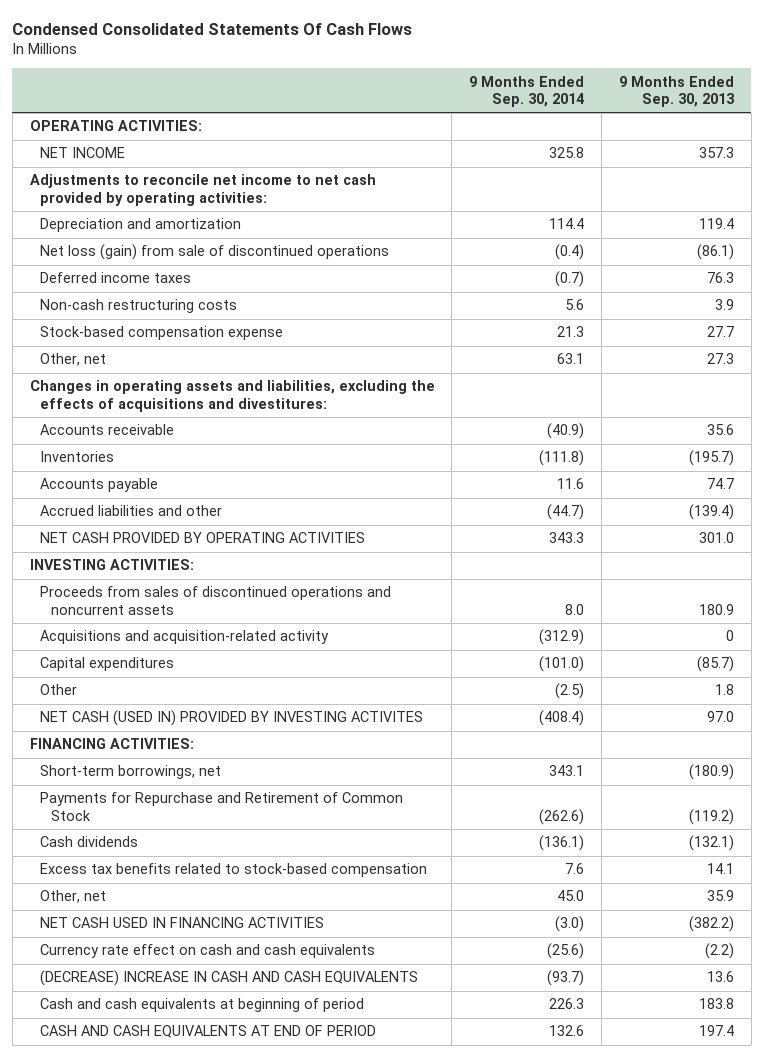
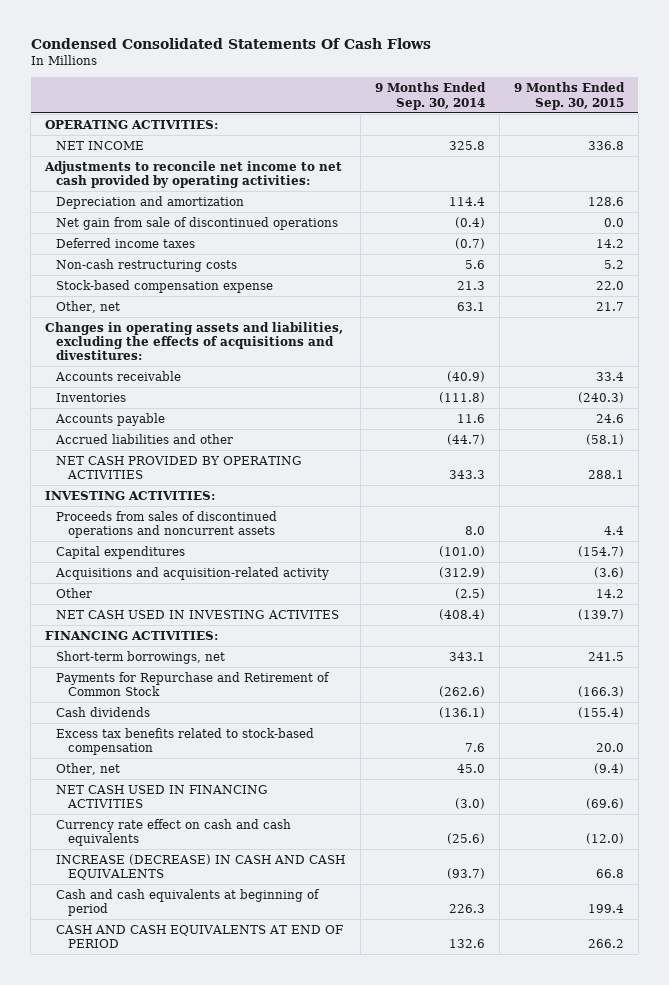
[619,75,736,108] 9 Months Ended Sep. 30, 2013 -> none
none -> [513,82,625,110] 9 Months Ended Sep. 30, 2015
[40,244,390,261] Net loss (gain) from sale of discontinued operations -> [56,216,339,230] Net gain from sale of discontinued operations
[40,630,330,645] Acquisitions and acquisition-related activity -> [55,566,330,580] Acquisitions and acquisition-related activity
[40,710,424,727] NET CASH (USED IN) PROVIDED BY INVESTING ACTIVITES -> [56,609,340,619] NET CASH USED IN INVESTING ACTIVITES
[40,970,419,987] (DECREASE) INCREASE IN CASH AND CASH EQUIVALENTS -> [56,853,346,881] INCREASE (DECREASE) IN CASH AND CASH EQUIVALENTS

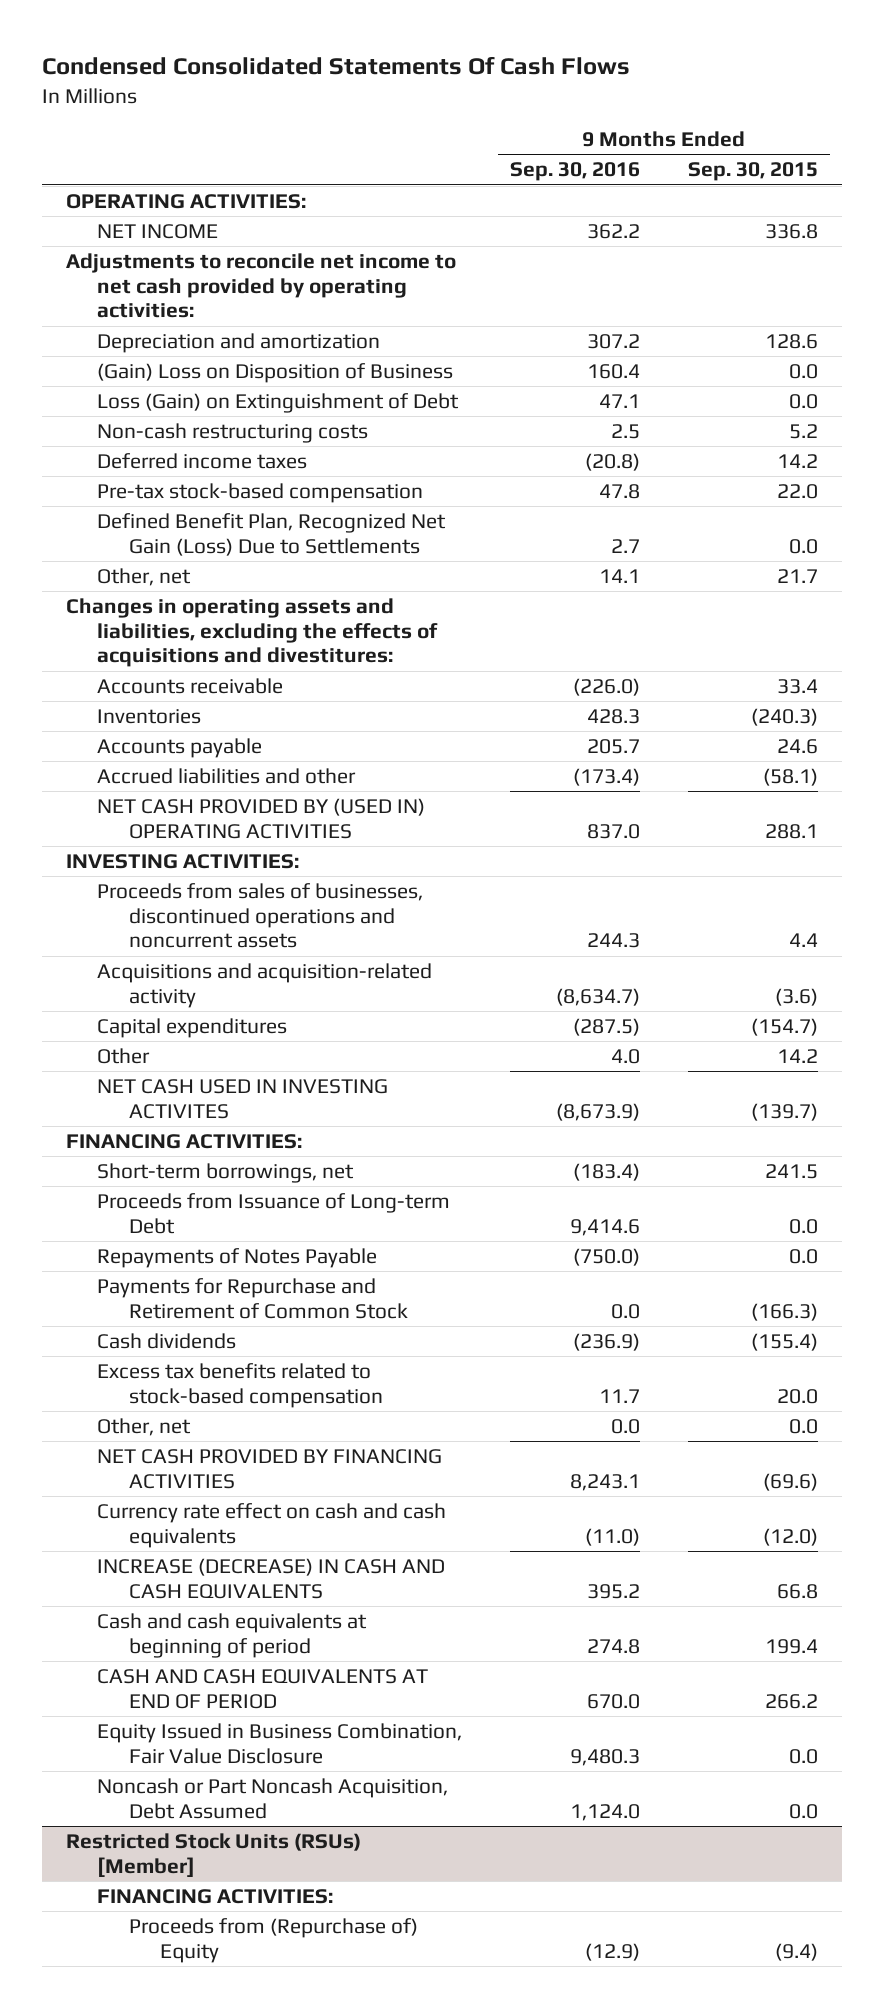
[374,82,486,110] 9 Months Ended Sep. 30, 2014 -> none
none -> [509,162,640,182] Sep. 30, 2016
[56,216,339,230] Net gain from sale of discontinued operations -> none
none -> [97,363,454,384] (Gain) Loss on Disposition of Business
none -> [97,393,460,414] Loss (Gain) on Extinguishment of Debt
[56,237,196,248] Deferred income taxes -> [97,453,308,470] Deferred income taxes
[56,279,274,293] Stock-based compensation expense -> [97,483,424,504] Pre-tax stock-based compensation
none -> [97,513,447,556] Defined Benefit Plan, Recognized Net Gain (Loss) Due to Settlements
[56,455,303,480] NET CASH PROVIDED BY OPERATING ACTIVITIES -> [97,798,426,839] NET CASH PROVIDED BY (USED IN) OPERATING ACTIVITIES
[56,510,278,539] Proceeds from sales of discontinued operations and noncurrent assets -> [97,883,424,949] Proceeds from sales of businesses, discontinued operations and noncurrent assets
[56,545,186,559] Capital expenditures -> [97,1018,288,1039] Capital expenditures
none -> [97,1193,451,1234] Proceeds from Issuance of Long-term Debt
none -> [97,1248,378,1269] Repayments of Notes Payable
[593,762,624,774] (9.4) -> [788,1419,818,1435] 0.0
[56,784,269,809] NET CASH USED IN FINANCING ACTIVITIES -> [97,1449,443,1489] NET CASH PROVIDED BY FINANCING ACTIVITIES
none -> [97,1723,463,1764] Equity Issued in Business Combination, Fair Value Disclosure
none -> [97,1778,449,1819] Noncash or Part Noncash Acquisition, Debt Assumed
none -> [65,1833,361,1877] Restricted Stock Units (RSUs) [Member]
none -> [97,1889,334,1905] FINANCING ACTIVITIES:
none -> [128,1918,418,1963] Proceeds from (Repurchase of) Equity

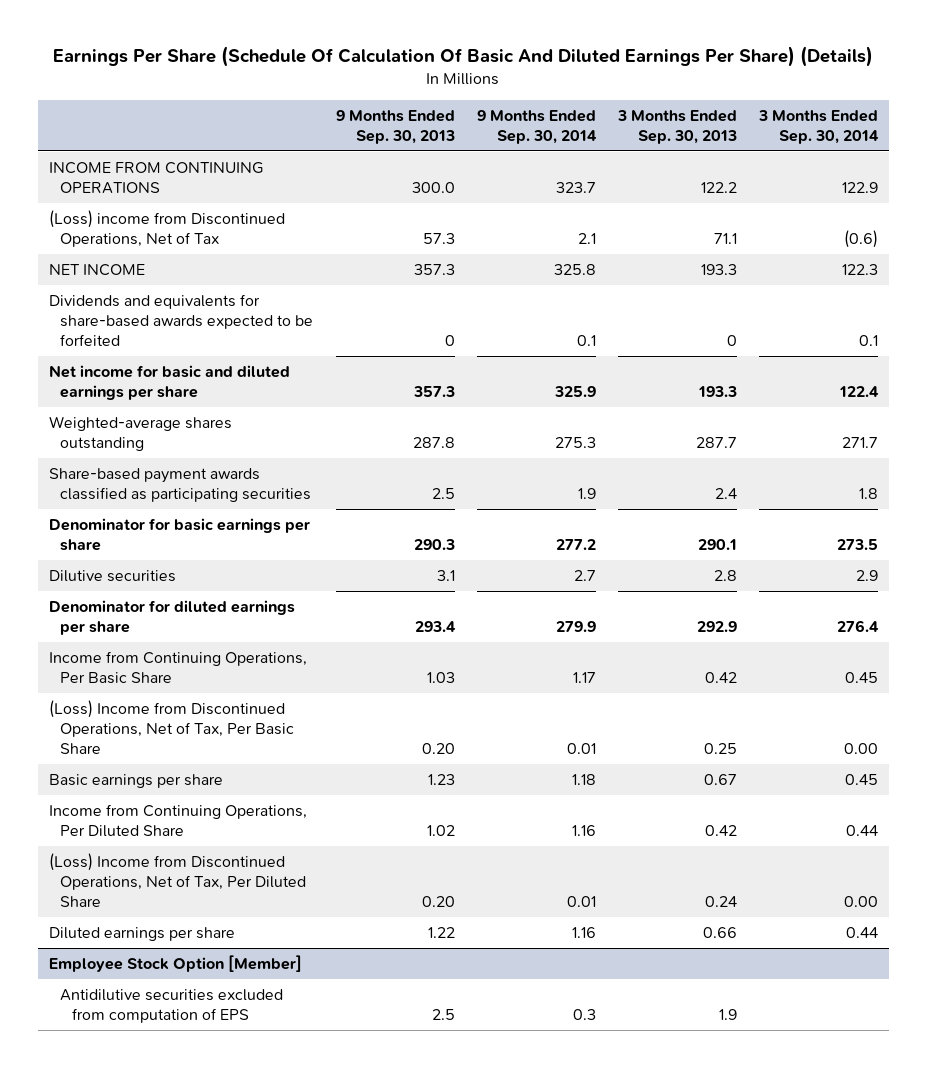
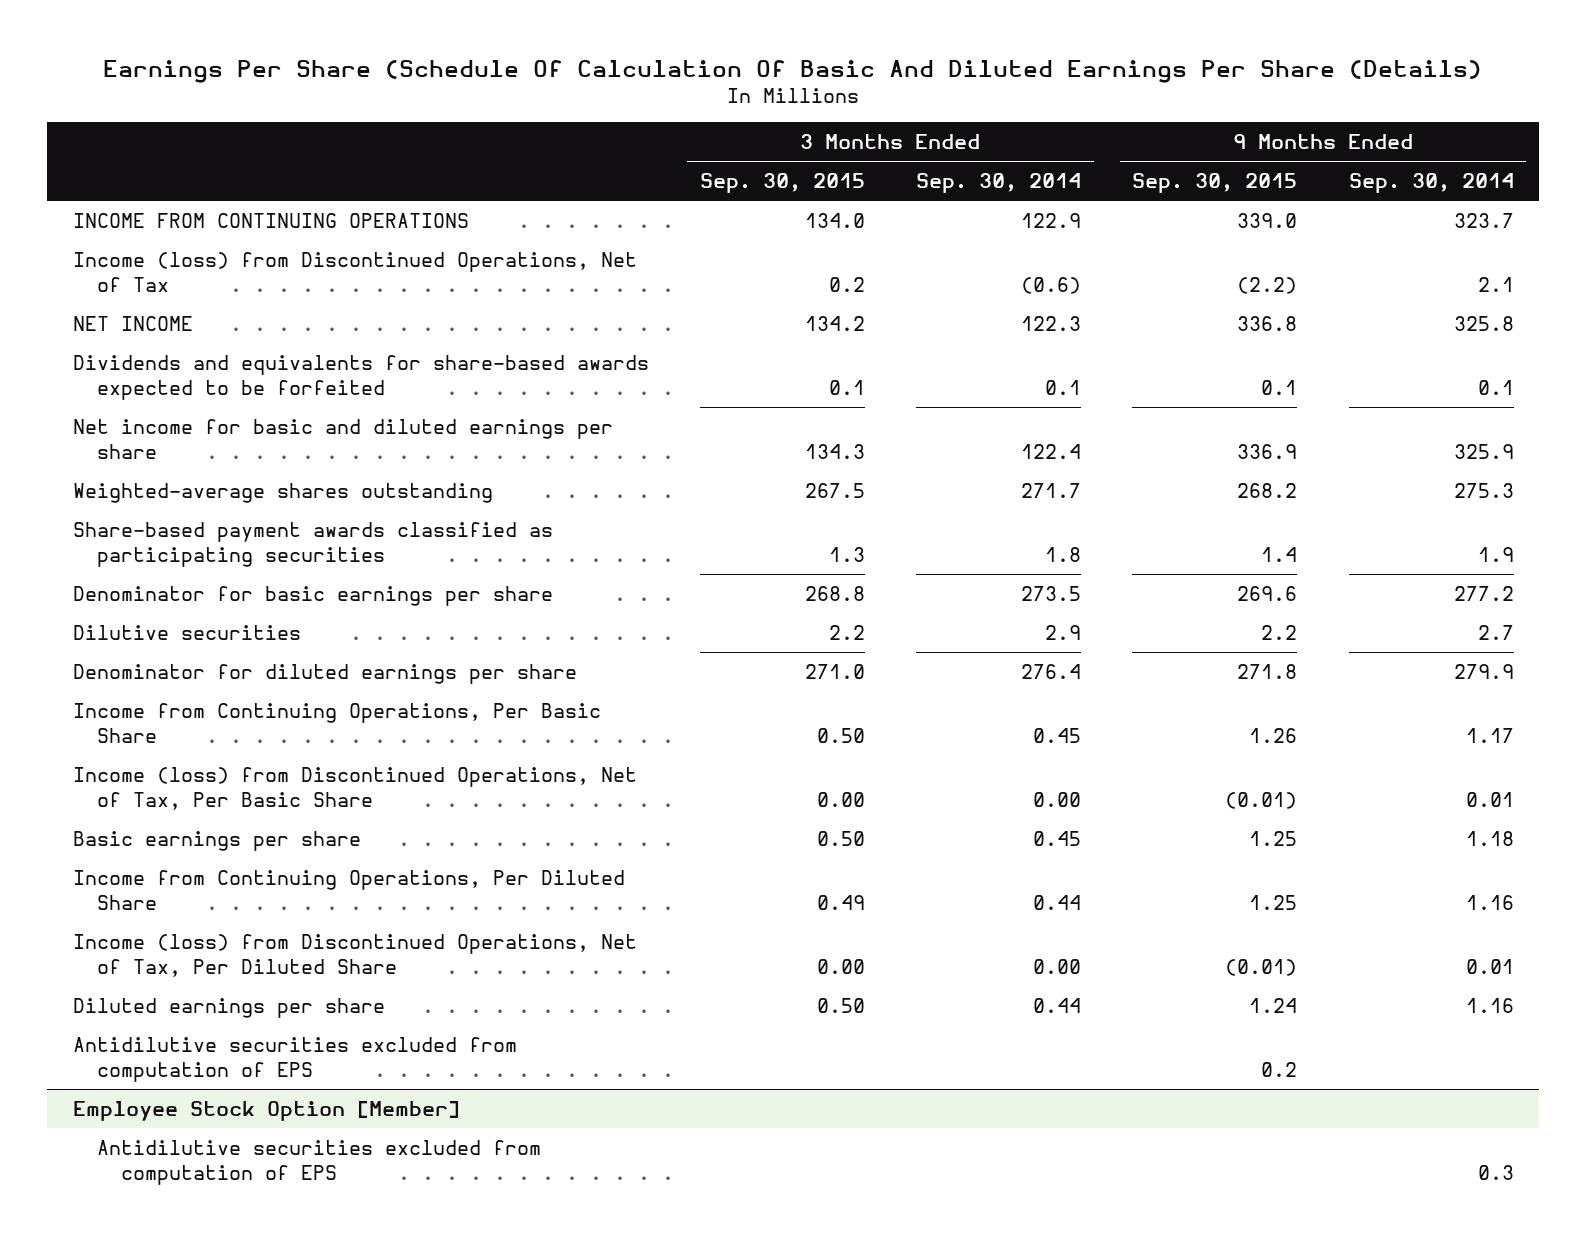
[53,46,874,68] Earnings Per Share (Schedule Of Calculation Of Basic And Diluted Earnings Per Share) (Details) -> [103,59,1483,83] Earnings Per Share (Schedule Of Calculation Of Basic And Diluted Earnings Per Share (Details)
[335,109,455,144] 9 Months Ended Sep. 30, 2013 -> none
[616,109,737,144] 3 Months Ended Sep. 30, 2013 -> none
none -> [699,173,865,194] Sep. 30, 2015
none -> [1132,173,1298,194] Sep. 30, 2015
[48,209,285,247] (Loss) income from Discontinued Operations, Net of Tax -> [72,251,637,292] Income (loss) from Discontinued Operations, Net of Tax
[48,699,295,754] (Loss) Income from Discontinued Operations, Net of Tax, Per Basic Share -> [72,766,637,810] Income (loss) from Discontinued Operations, Net of Tax, Per Basic Share
[48,852,307,907] (Loss) Income from Discontinued Operations, Net of Tax, Per Diluted Share -> [72,933,637,977] Income (loss) from Discontinued Operations, Net of Tax, Per Diluted Share
none -> [72,1036,517,1082] Antidilutive securities excluded from computation of EPS

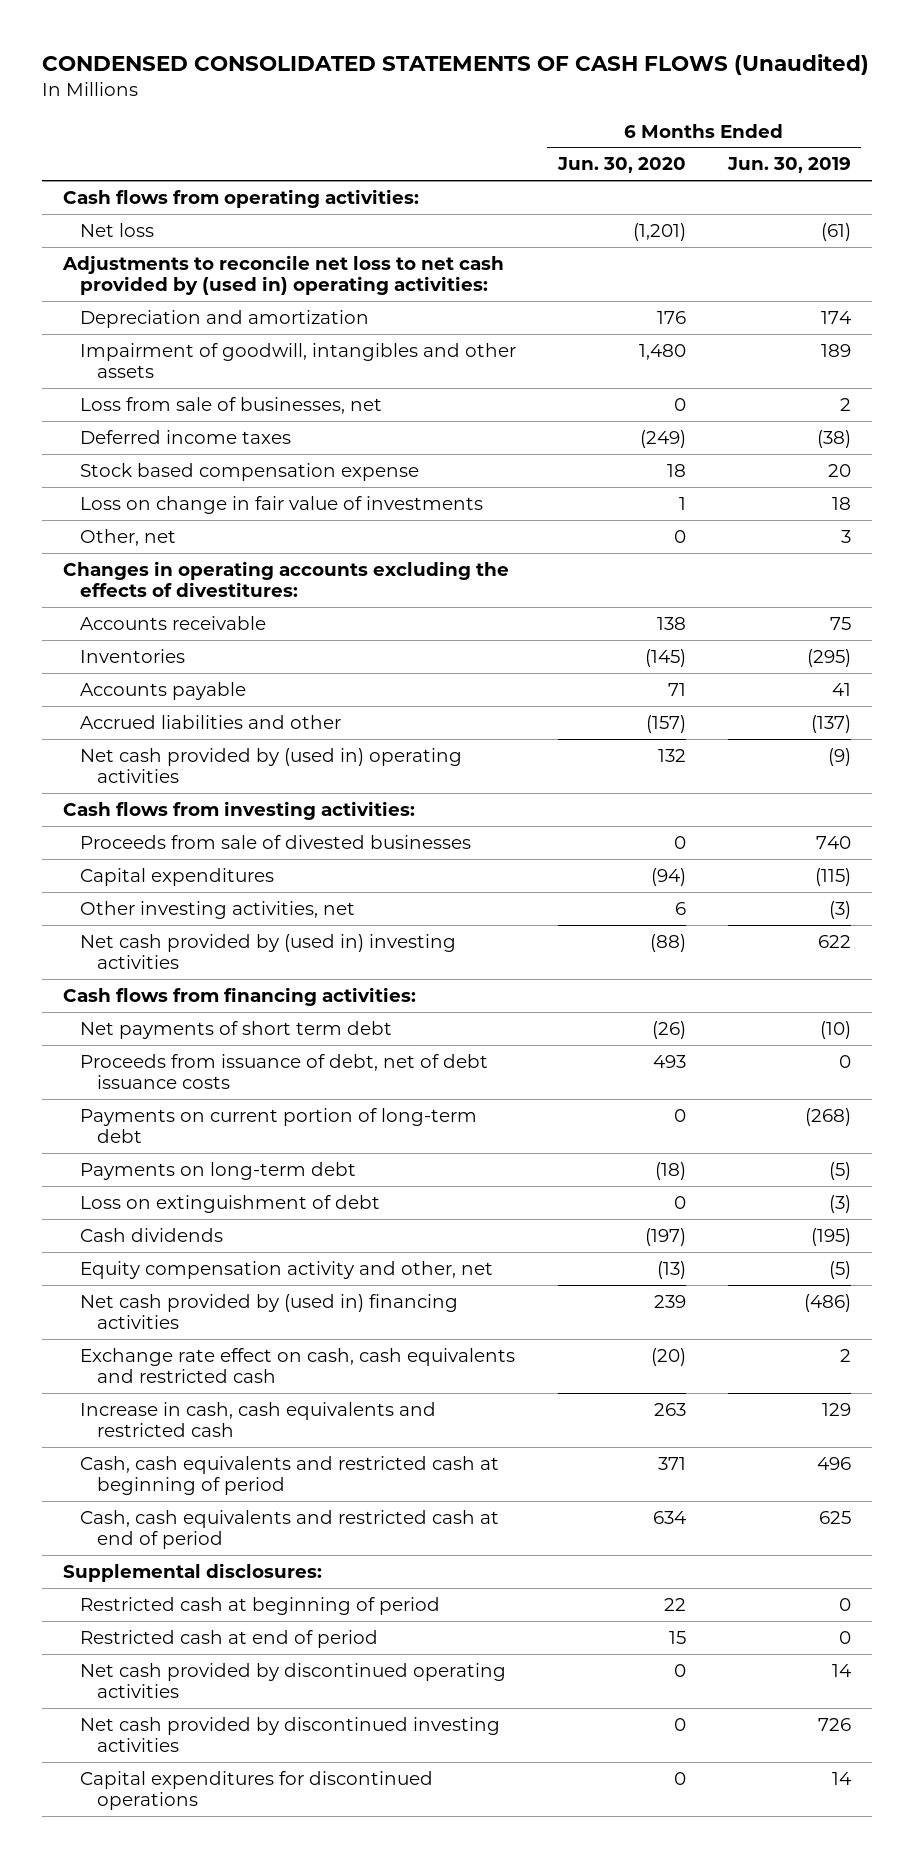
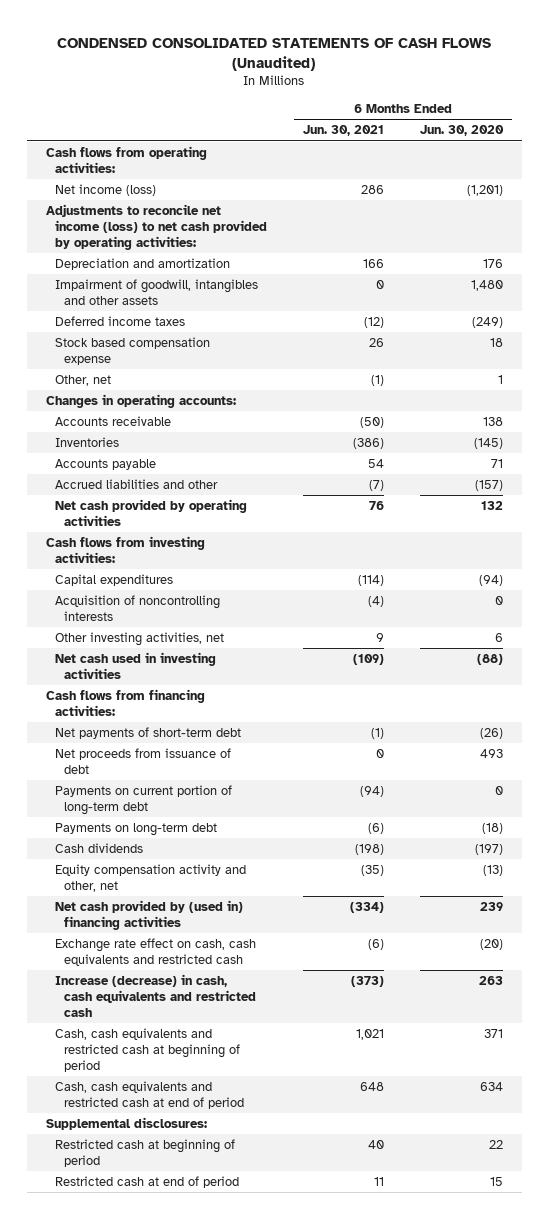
[726,157,851,174] Jun. 30, 2019 -> none
none -> [303,125,385,137] Jun. 30, 2021
[80,222,155,237] Net loss -> [54,184,156,197] Net income (loss)
[61,254,504,296] Adjustments to reconcile net loss to net cash provided by (used in) operating activities: -> [45,204,267,251] Adjustments to reconcile net income (loss) to net cash provided by operating activities:
[80,396,383,414] Loss from sale of businesses, net -> none
[80,495,484,514] Loss on change in fair value of investments -> none
[673,529,686,543] 0 -> [498,375,504,385] 1
[62,560,509,598] Changes in operating accounts excluding the effects of divestitures: -> [45,394,236,409] Changes in operating accounts:
[80,747,463,784] Net cash provided by (used in) operating activities -> [54,499,247,527] Net cash provided by operating activities
[80,834,472,849] Proceeds from sale of divested businesses -> none
none -> [54,595,220,622] Acquisition of noncontrolling interests
[80,933,457,970] Net cash provided by (used in) investing activities -> [54,652,216,680] Net cash used in investing activities
[80,1020,393,1039] Net payments of short term debt -> [54,727,241,740] Net payments of short-term debt
[80,1053,489,1090] Proceeds from issuance of debt, net of debt issuance costs -> [54,748,231,775] Net proceeds from issuance of debt
[80,1194,381,1213] Loss on extinguishment of debt -> none
[80,1401,437,1438] Increase in cash, cash equivalents and restricted cash -> [54,974,257,1018] Increase (decrease) in cash, cash equivalents and restricted cash
[80,1662,507,1699] Net cash provided by discontinued operating activities -> none
[80,1716,501,1753] Net cash provided by discontinued investing activities -> none
[80,1770,434,1811] Capital expenditures for discontinued operations -> none

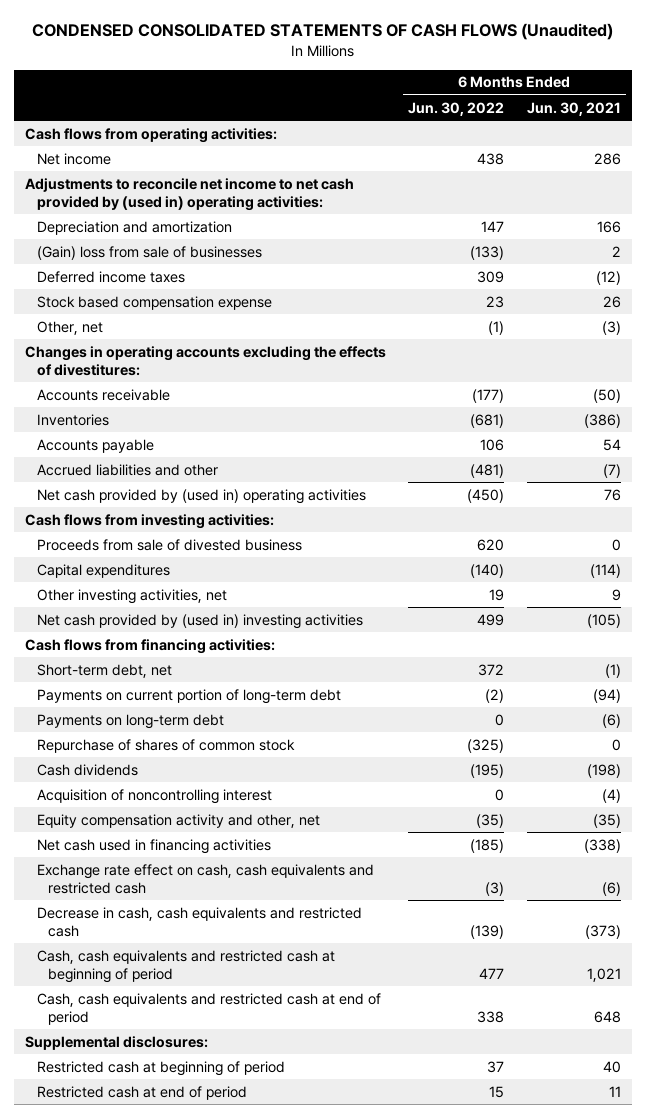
[420,125,505,137] Jun. 30, 2020 -> none
none -> [408,101,505,116] Jun. 30, 2022
[54,184,156,197] Net income (loss) -> [36,152,111,165] Net income
[45,204,267,251] Adjustments to reconcile net income (loss) to net cash provided by operating activities: -> [25,177,355,211] Adjustments to reconcile net income to net cash provided by (used in) operating activities:
[54,279,258,306] Impairment of goodwill, intangibles and other assets -> none
none -> [36,245,262,260] (Gain) loss from sale of businesses
[371,375,385,387] (1) -> [601,320,621,335] (3)
[45,394,236,409] Changes in operating accounts: -> [25,345,387,376] Changes in operating accounts excluding the effects of divestitures:
[54,499,247,527] Net cash provided by operating activities -> [36,488,366,504] Net cash provided by (used in) operating activities
none -> [36,538,302,551] Proceeds from sale of divested business
[54,595,220,622] Acquisition of noncontrolling interests -> none
[54,652,216,680] Net cash used in investing activities -> [36,613,363,629] Net cash provided by (used in) investing activities
[353,654,385,666] (109) -> [586,613,621,628] (105)
[54,748,231,775] Net proceeds from issuance of debt -> none
[54,727,241,740] Net payments of short-term debt -> [36,663,172,678] Short-term debt, net
none -> [36,738,295,753] Repurchase of shares of common stock
none -> [36,788,272,804] Acquisition of noncontrolling interest
[54,900,243,931] Net cash provided by (used in) financing activities -> [36,838,271,854] Net cash used in financing activities
[350,902,385,914] (334) -> [583,838,621,853] (338)
[54,974,257,1018] Increase (decrease) in cash, cash equivalents and restricted cash -> [36,906,362,937] Decrease in cash, cash equivalents and restricted cash

